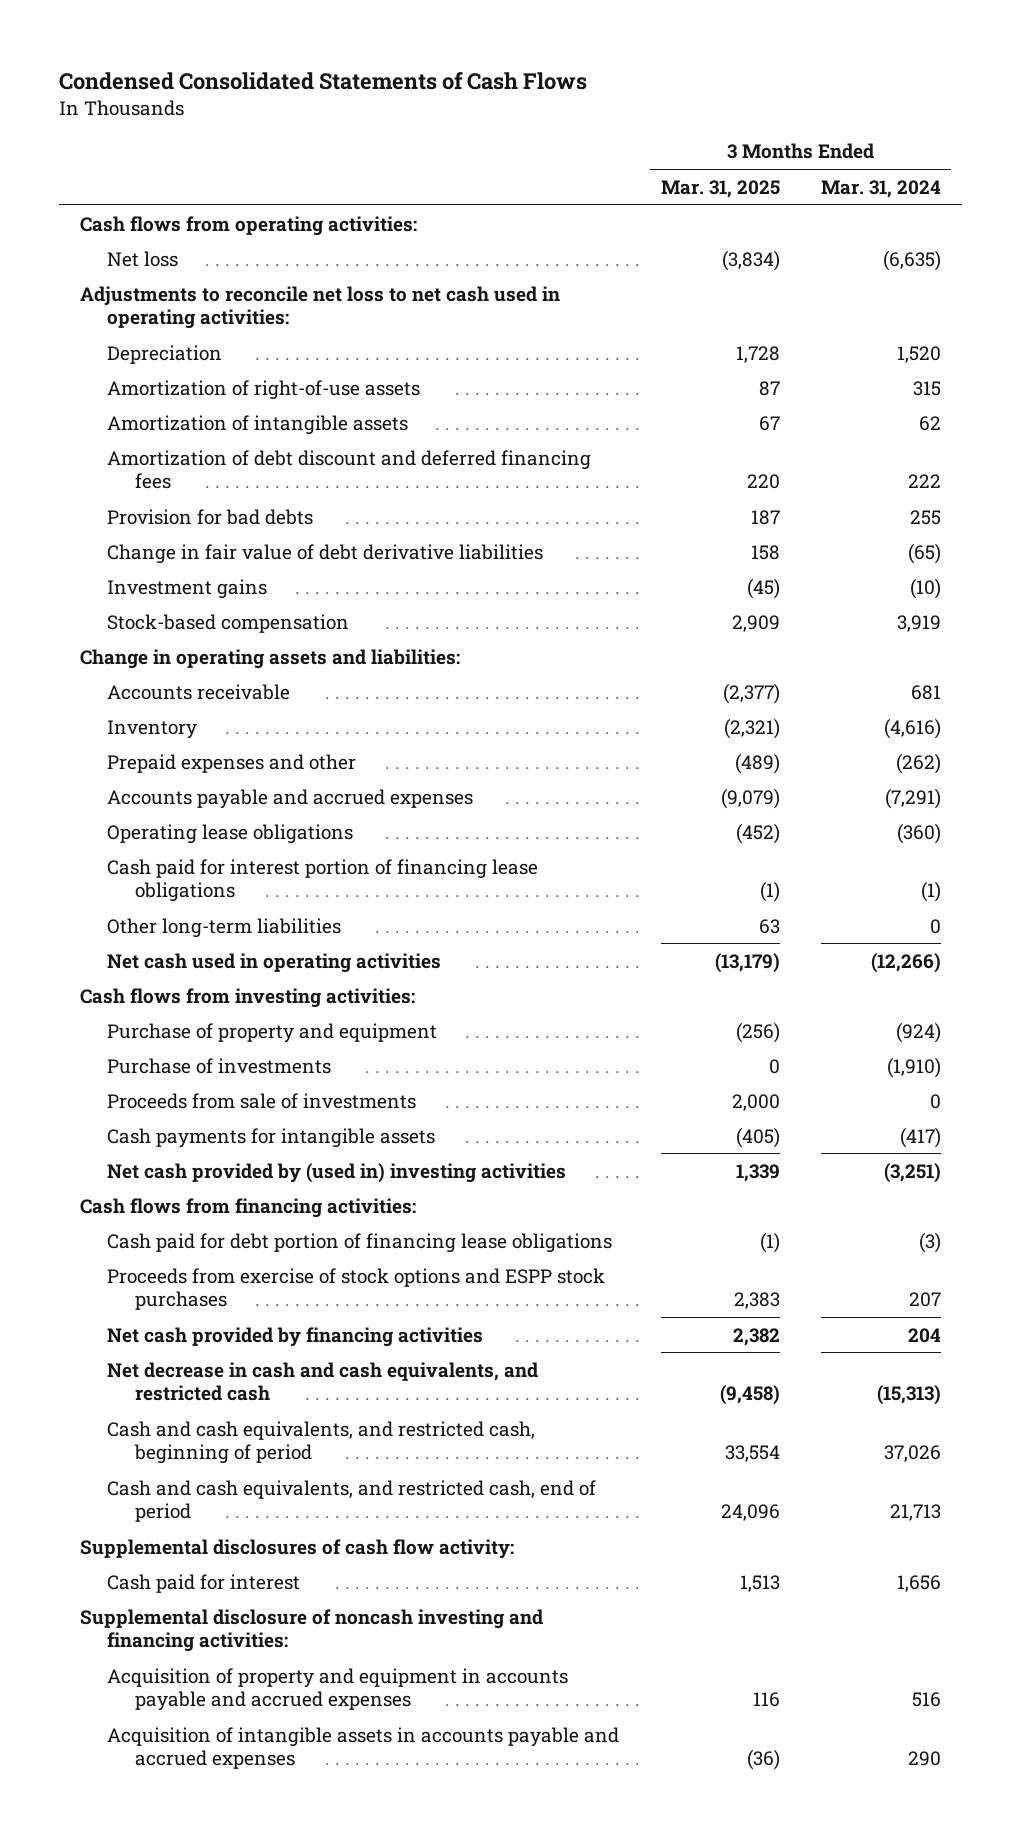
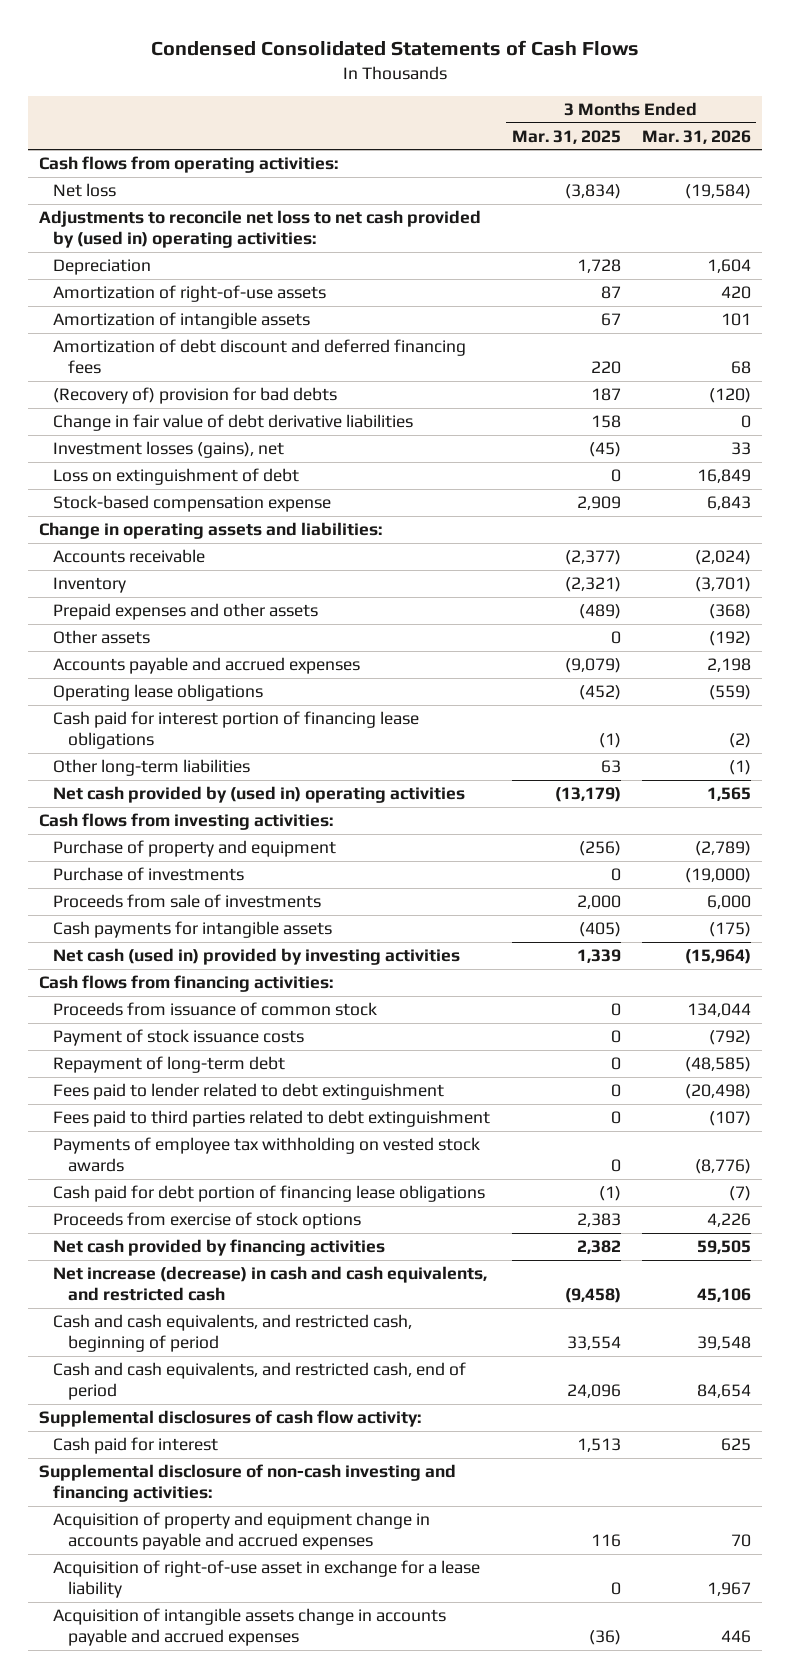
[821,179,942,198] Mar. 31, 2024 -> none
none -> [641,129,751,144] Mar. 31, 2026
[80,285,561,330] Adjustments to reconcile net loss to net cash used in operating activities: -> [38,209,481,249] Adjustments to reconcile net loss to net cash provided by (used in) operating activities:
[107,508,314,525] Provision for bad debts -> [53,386,338,404] (Recovery of) provision for bad debts
[107,578,268,599] Investment gains -> [53,440,285,458] Investment losses (gains), net
none -> [53,467,300,485] Loss on extinguishment of debt
[107,613,350,633] Stock-based compensation -> [53,494,332,512] Stock-based compensation expense
[107,753,357,773] Prepaid expenses and other -> [53,602,319,620] Prepaid expenses and other assets
none -> [53,629,151,644] Other assets
[107,952,442,973] Net cash used in operating activities -> [53,785,466,803] Net cash provided by (used in) operating activities
[107,1162,567,1183] Net cash provided by (used in) investing activities -> [53,947,461,965] Net cash (used in) provided by investing activities
none -> [53,1001,378,1016] Proceeds from issuance of common stock
none -> [53,1028,305,1046] Payment of stock issuance costs
none -> [53,1055,286,1073] Repayment of long-term debt
none -> [53,1082,445,1100] Fees paid to lender related to debt extinguishment
none -> [53,1109,491,1127] Fees paid to third parties related to debt extinguishment
none -> [53,1136,481,1173] Payments of employee tax withholding on vested stock awards
[107,1267,606,1311] Proceeds from exercise of stock options and ESPP stock purchases -> [53,1211,362,1229] Proceeds from exercise of stock options
[107,1361,539,1402] Net decrease in cash and cash equivalents, and restricted cash -> [53,1265,488,1302] Net increase (decrease) in cash and cash equivalents, and restricted cash
[80,1608,544,1653] Supplemental disclosure of noncash investing and financing activities: -> [38,1463,456,1503] Supplemental disclosure of non-cash investing and financing activities:
[107,1667,569,1712] Acquisition of property and equipment in accounts payable and accrued expenses -> [53,1511,431,1551] Acquisition of property and equipment change in accounts payable and accrued expenses
none -> [53,1559,481,1599] Acquisition of right-of-use asset in exchange for a lease liability
[107,1726,620,1770] Acquisition of intangible assets in accounts payable and accrued expenses -> [53,1607,447,1647] Acquisition of intangible assets change in accounts payable and accrued expenses

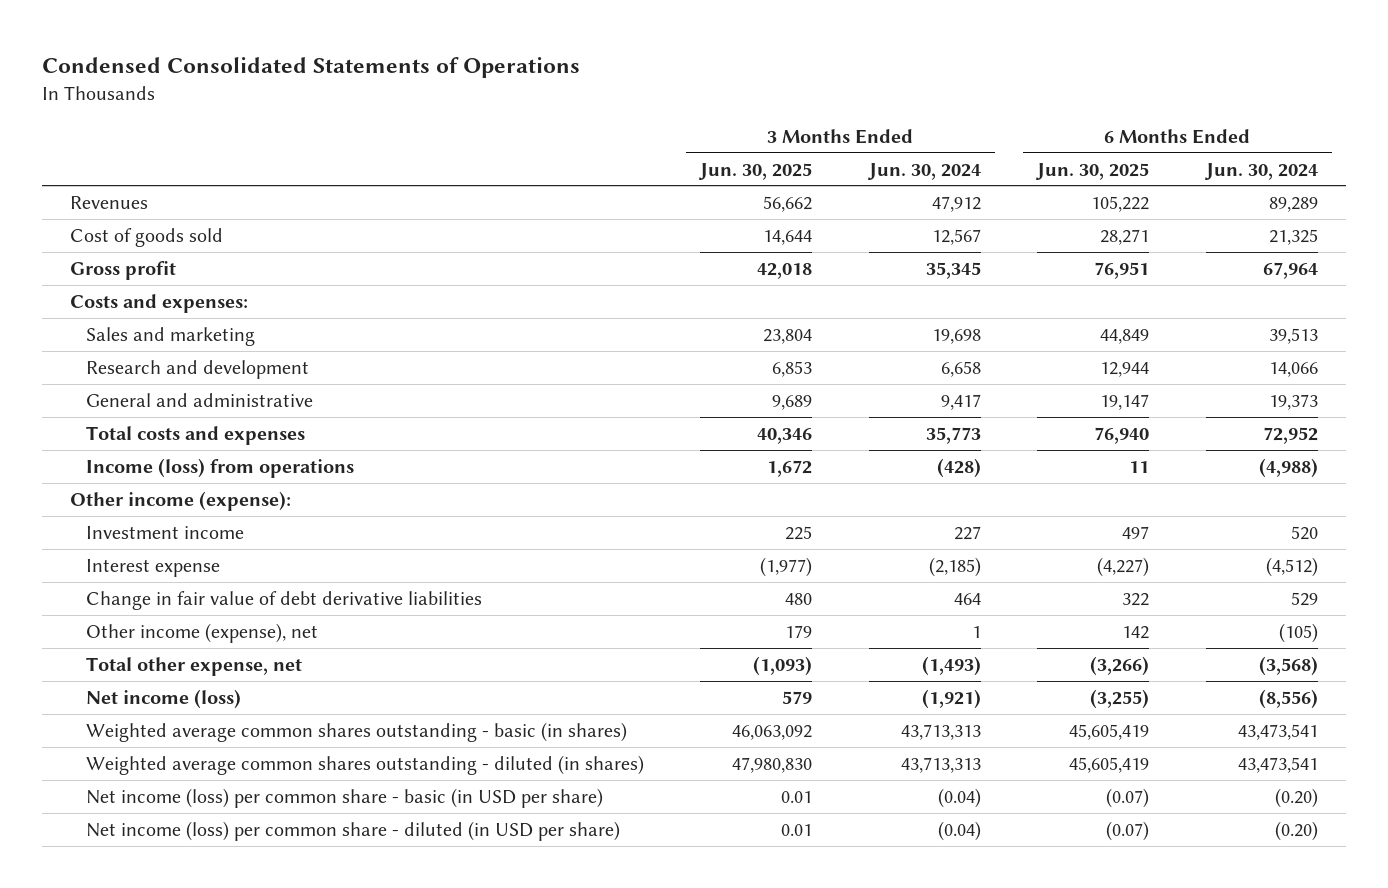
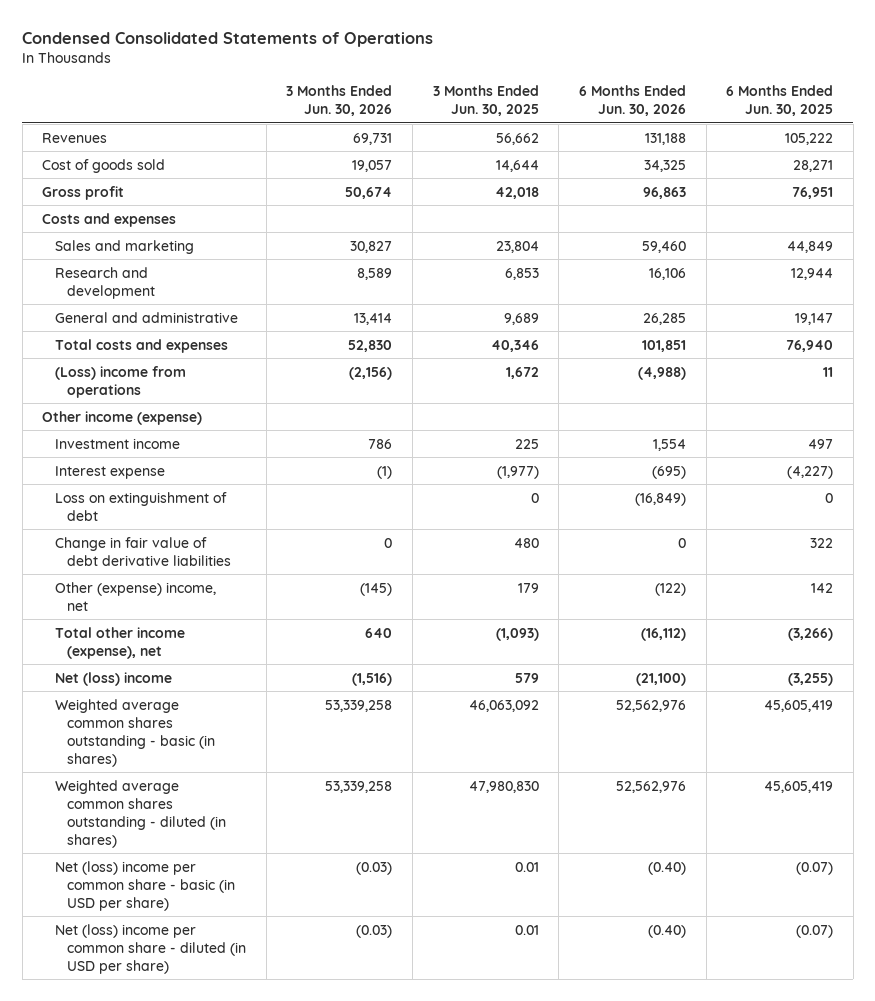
[866,162,981,180] Jun. 30, 2024 -> none
[1203,162,1318,180] Jun. 30, 2024 -> none
none -> [286,85,393,117] 3 Months Ended Jun. 30, 2026
none -> [578,85,686,117] 6 Months Ended Jun. 30, 2026
[70,293,249,313] Costs and expenses: -> [42,212,177,227] Costs and expenses
[85,457,354,478] Income (loss) from operations -> [54,365,186,398] (Loss) income from operations
[70,490,292,511] Other income (expense): -> [42,410,203,425] Other income (expense)
none -> [54,491,227,521] Loss on extinguishment of debt
[85,622,318,643] Other income (expense), net -> [54,581,216,611] Other (expense) income, net
[85,656,302,676] Total other expense, net -> [54,626,185,659] Total other income (expense), net
[85,688,241,709] Net income (loss) -> [54,671,172,686] Net (loss) income
[85,787,603,808] Net income (loss) per common share - basic (in USD per share) -> [54,860,236,911] Net (loss) income per common share - basic (in USD per share)
[85,820,620,841] Net income (loss) per common share - diluted (in USD per share) -> [54,923,247,974] Net (loss) income per common share - diluted (in USD per share)

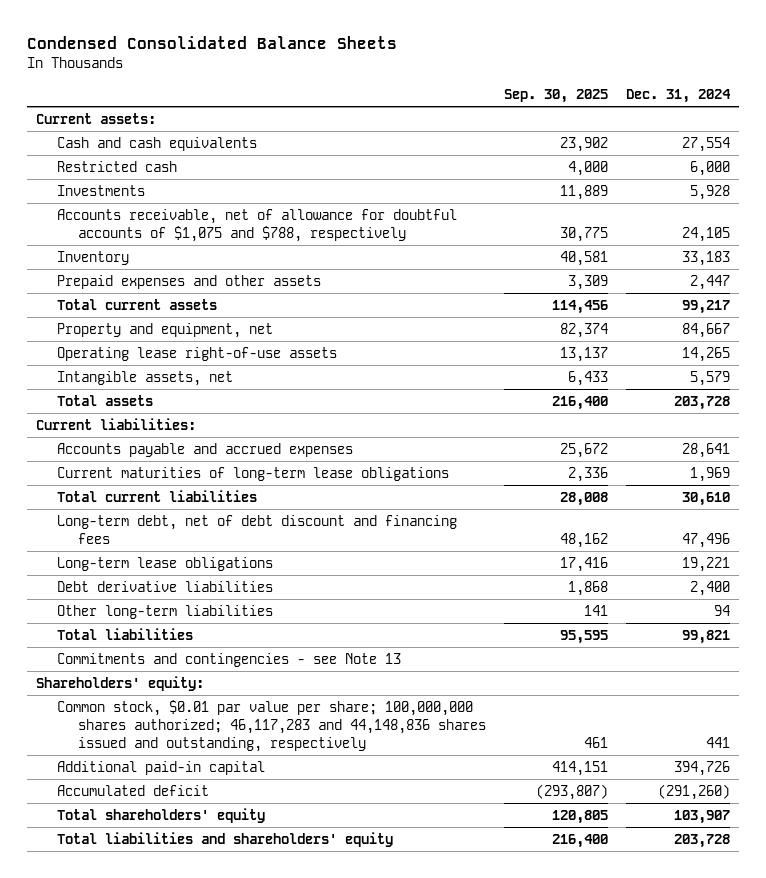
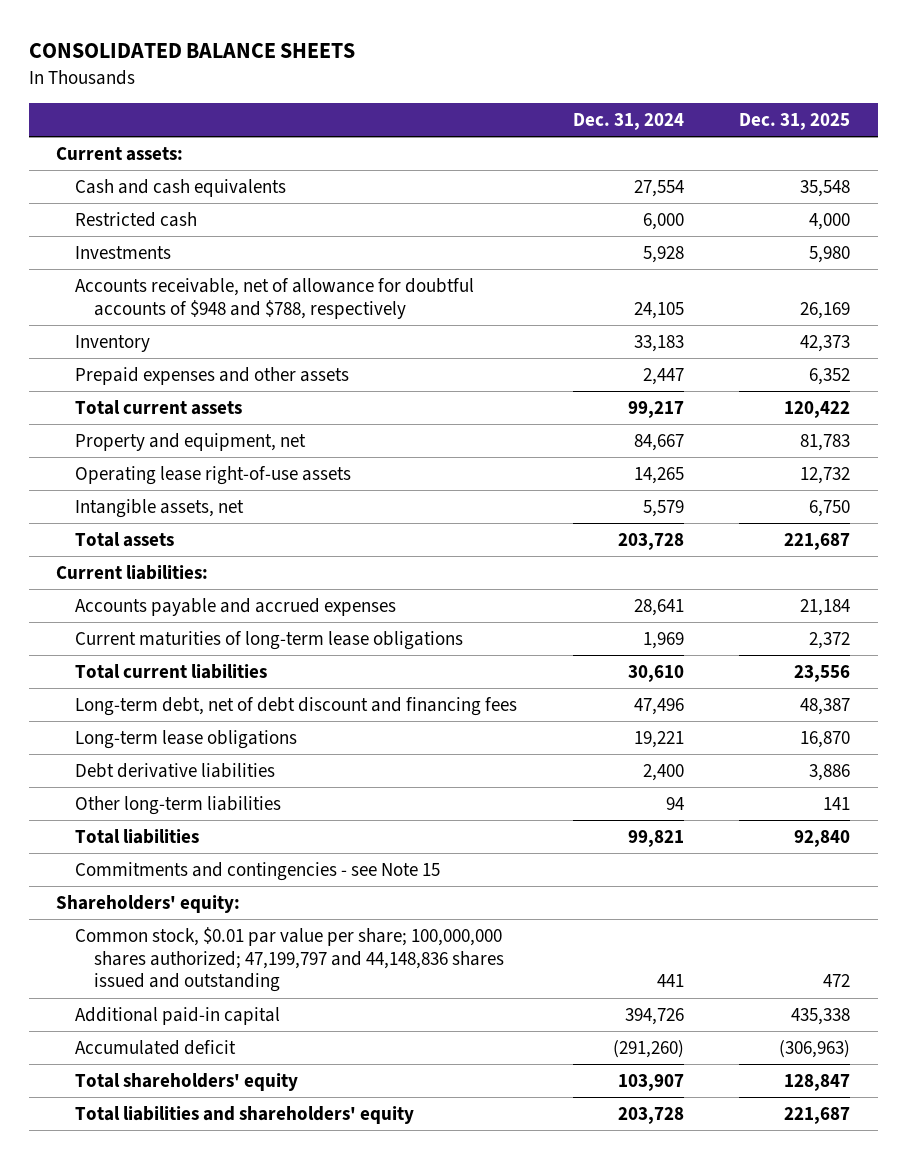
[27,36,398,50] Condensed Consolidated Balance Sheets -> [28,43,355,59] CONSOLIDATED BALANCE SHEETS
[504,89,609,104] Sep. 30, 2025 -> none
none -> [738,112,850,130] Dec. 31, 2025
[57,209,458,242] Accounts receivable, net of allowance for doubtful accounts of $1,075 and $788, respectively -> [75,277,475,319] Accounts receivable, net of allowance for doubtful accounts of $948 and $788, respectively
[57,653,402,668] Commitments and contingencies - see Note 13 -> [75,861,441,881] Commitments and contingencies - see Note 15
[57,700,487,752] Common stock, $0.01 par value per share; 100,000,000 shares authorized; 46,117,283 and 44,148,836 shares issued and outstanding, respectively -> [75,926,505,993] Common stock, $0.01 par value per share; 100,000,000 shares authorized; 47,199,797 and 44,148,836 shares issued and outstanding

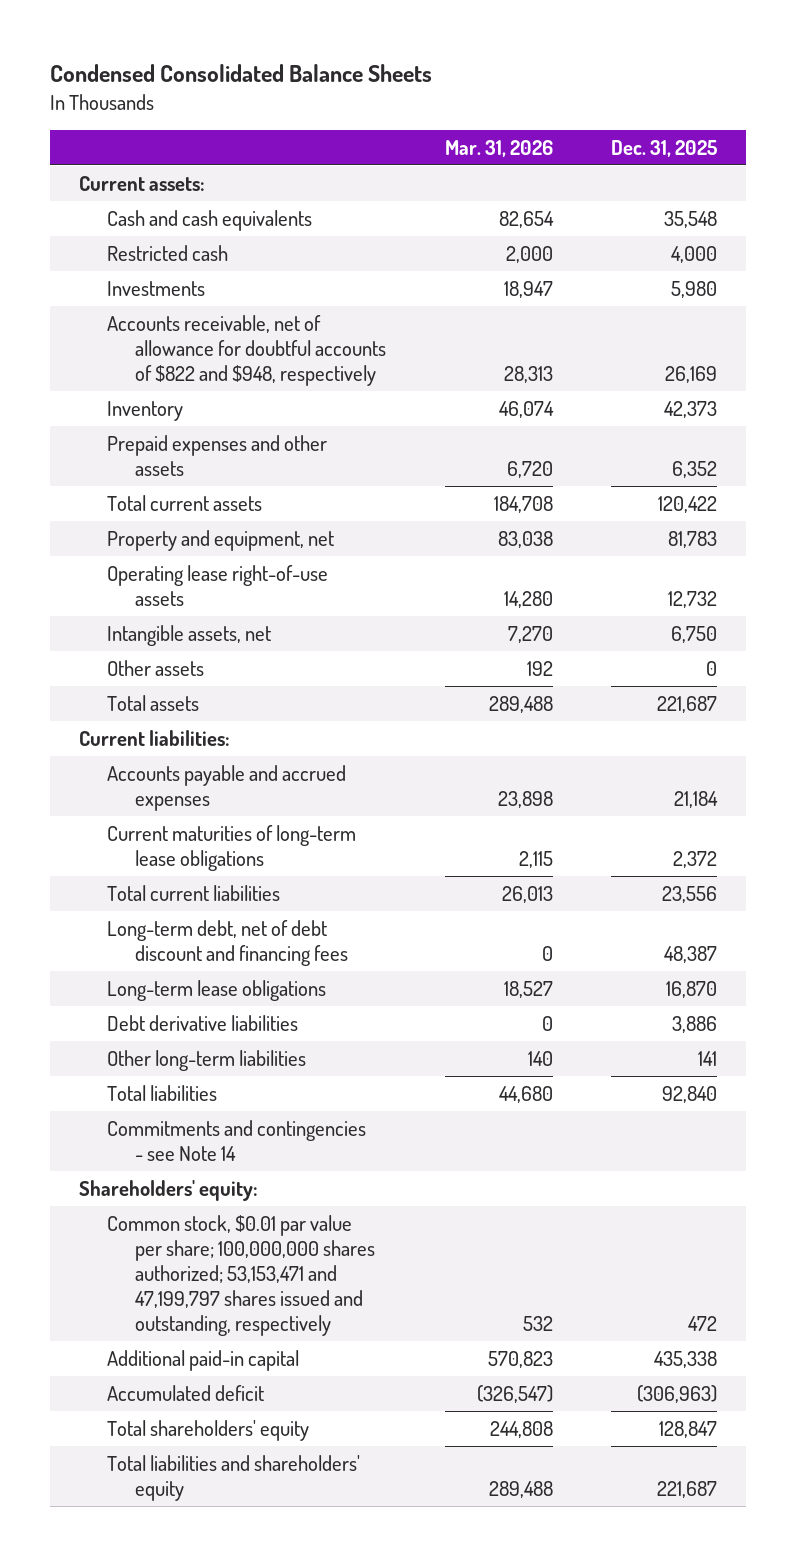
[28,43,355,59] CONSOLIDATED BALANCE SHEETS -> [49,63,432,82] Condensed Consolidated Balance Sheets
[572,112,684,130] Dec. 31, 2024 -> none
none -> [444,139,553,157] Mar. 31, 2026
[75,277,475,319] Accounts receivable, net of allowance for doubtful accounts of $948 and $788, respectively -> [107,314,387,387] Accounts receivable, net of allowance for doubtful accounts of $822 and $948, respectively
none -> [107,659,205,676] Other assets
[75,861,441,881] Commitments and contingencies - see Note 15 -> [107,1119,367,1162] Commitments and contingencies - see Note 14
[75,926,505,993] Common stock, $0.01 par value per share; 100,000,000 shares authorized; 47,199,797 and 44,148,836 shares issued and outstanding -> [107,1214,376,1337] Common stock, $0.01 par value per share; 100,000,000 shares authorized; 53,153,471 and 47,199,797 shares issued and outstanding, respectively

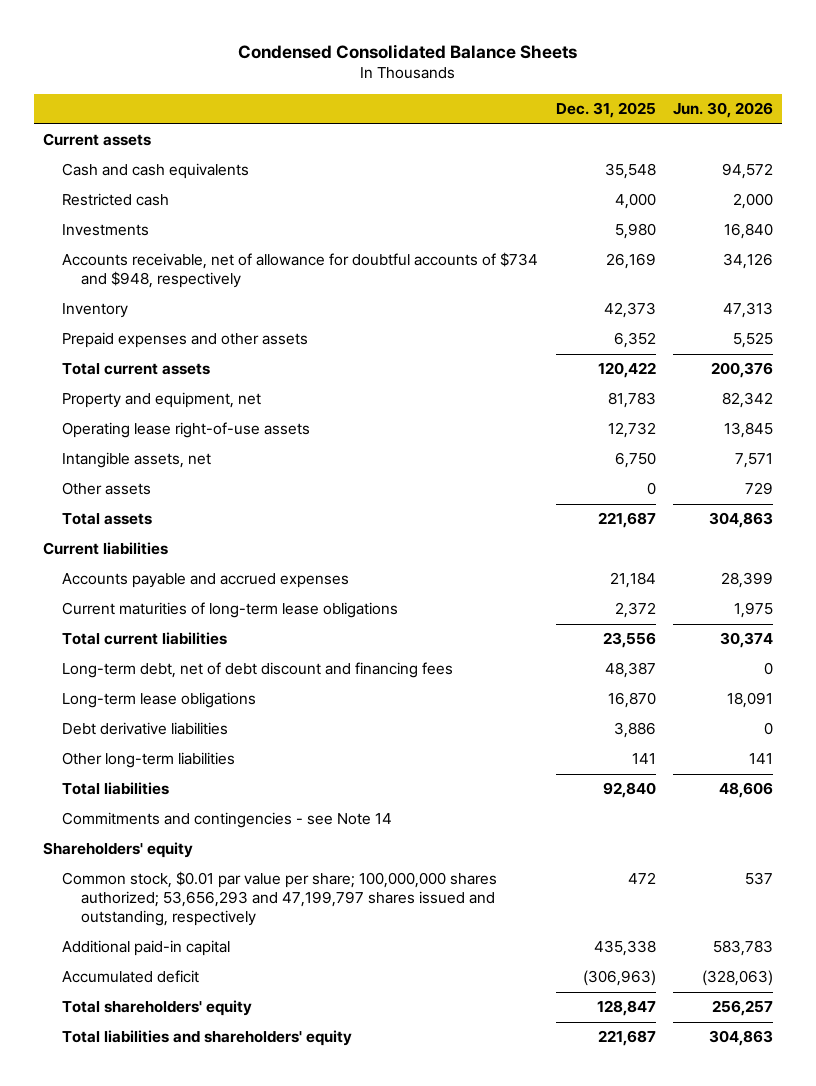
[444,139,553,157] Mar. 31, 2026 -> none
none -> [673,102,774,119] Jun. 30, 2026
[79,175,206,191] Current assets: -> [42,133,151,147] Current assets
[107,314,387,387] Accounts receivable, net of allowance for doubtful accounts of $822 and $948, respectively -> [61,252,538,289] Accounts receivable, net of allowance for doubtful accounts of $734 and $948, respectively
[79,729,231,746] Current liabilities: -> [42,542,168,556] Current liabilities
[79,1179,259,1201] Shareholders' equity: -> [42,842,193,859] Shareholders' equity
[107,1214,376,1337] Common stock, $0.01 par value per share; 100,000,000 shares authorized; 53,153,471 and 47,199,797 shares issued and outstanding, respectively -> [61,871,497,927] Common stock, $0.01 par value per share; 100,000,000 shares authorized; 53,656,293 and 47,199,797 shares issued and outstanding, respectively

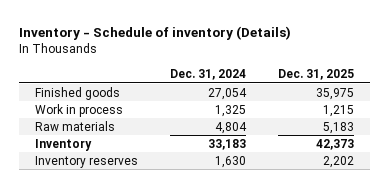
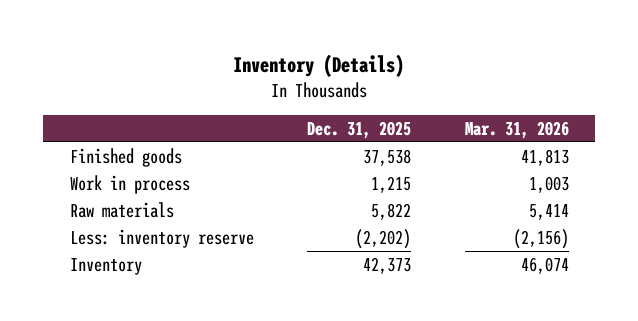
[19,26,292,41] Inventory - Schedule of inventory (Details) -> [233,53,405,77] Inventory (Details)
[170,69,247,81] Dec. 31, 2024 -> none
none -> [464,120,569,139] Mar. 31, 2026
[316,87,355,100] 35,975 -> [363,148,412,166] 37,538
[323,121,355,134] 5,183 -> [371,202,412,220] 5,822
none -> [69,228,254,248] Less: inventory reserve
[35,155,139,168] Inventory reserves -> none

